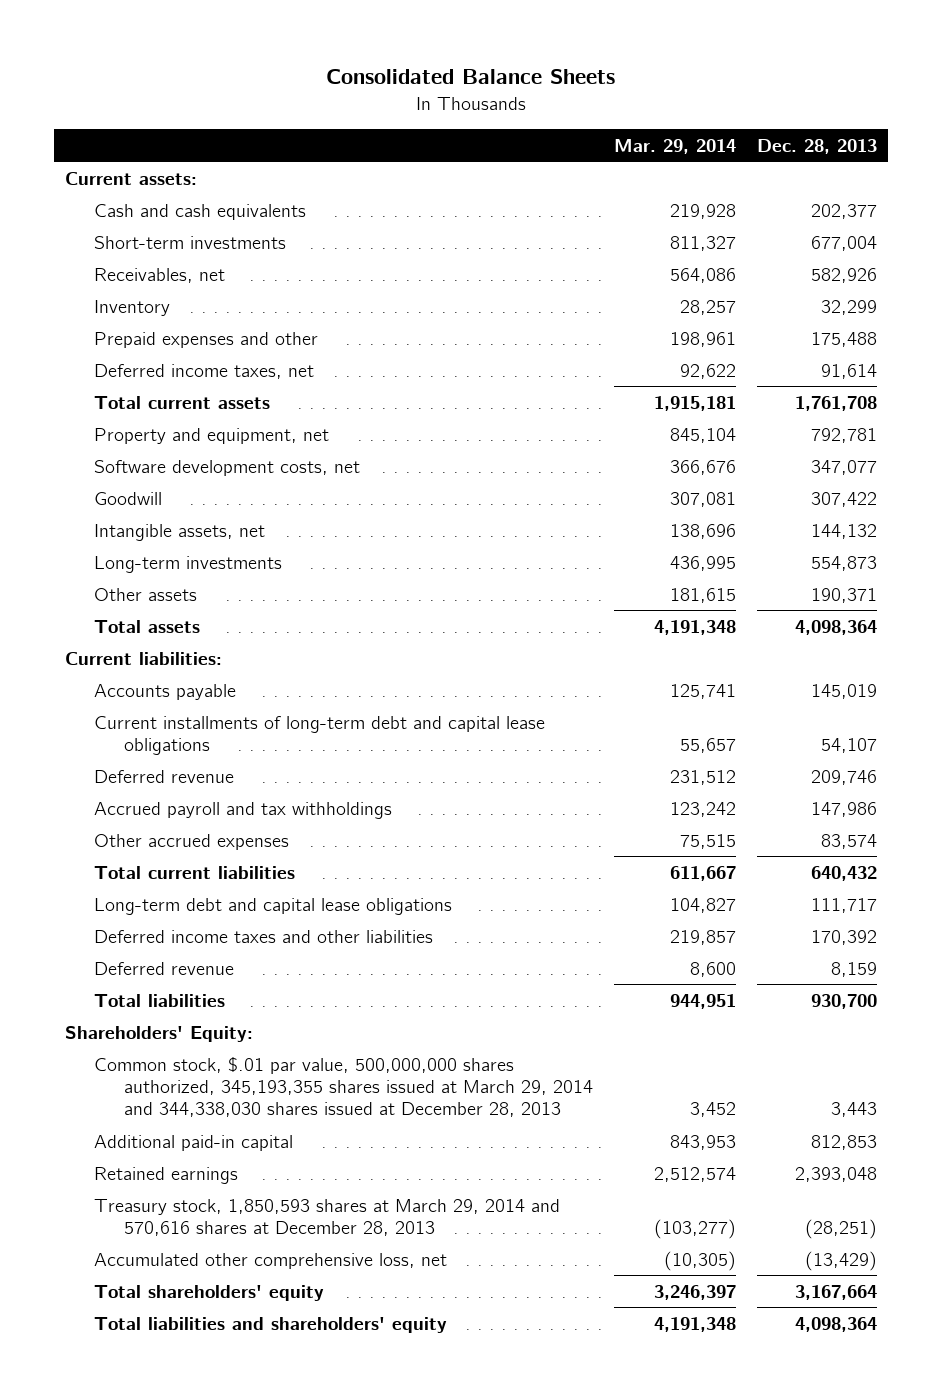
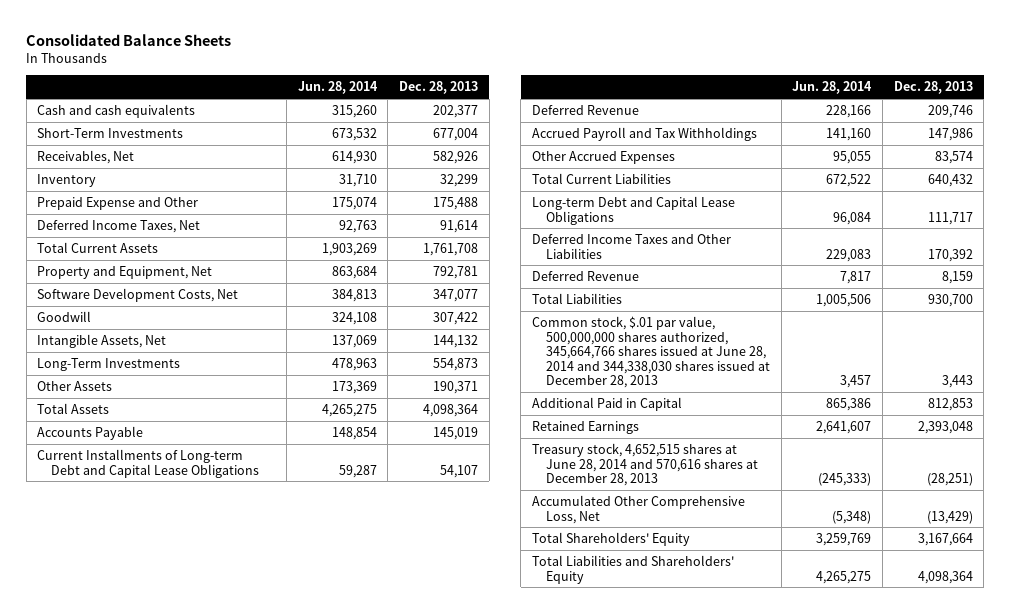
[614,138,737,154] Mar. 29, 2014 -> none
none -> [297,81,378,95] Jun. 28, 2014
[65,171,198,185] Current assets: -> none
[94,235,287,249] Short-term investments -> [37,127,184,138] Short-Term Investments
[94,267,226,283] Receivables, net -> [37,149,135,164] Receivables, Net
[94,331,319,348] Prepaid expenses and other -> [37,196,199,210] Prepaid Expense and Other
[94,363,315,379] Deferred income taxes, net -> [37,219,201,233] Deferred Income Taxes, Net
[94,395,271,409] Total current assets -> [37,241,159,253] Total Current Assets
[94,427,330,444] Property and equipment, net -> [37,265,213,279] Property and Equipment, Net
[94,459,361,476] Software development costs, net -> [37,287,239,302] Software Development Costs, Net
[65,651,223,665] Current liabilities: -> none
[65,1025,254,1042] Shareholders' Equity: -> none
[94,523,266,541] Intangible assets, net -> [37,333,167,348] Intangible Assets, Net
[94,555,283,573] Long-term investments -> [37,357,181,371] Long-Term Investments
[94,587,198,601] Other assets -> [37,380,113,391] Other Assets
[94,619,201,633] Total assets -> [37,402,110,414] Total Assets
[94,683,237,700] Accounts payable -> [37,425,144,440] Accounts Payable
[94,715,546,755] Current installments of long-term debt and capital lease obligations -> [37,448,260,478] Current Installments of Long-term Debt and Capital Lease Obligations
[94,769,235,783] Deferred revenue -> [532,104,640,115] Deferred Revenue
[94,801,393,819] Accrued payroll and tax withholdings -> [532,126,758,141] Accrued Payroll and Tax Withholdings
[94,833,290,850] Other accrued expenses -> [532,150,676,164] Other Accrued Expenses
[94,865,296,879] Total current liabilities -> [532,172,672,184] Total Current Liabilities
[94,897,453,915] Long-term debt and capital lease obligations -> [532,195,736,225] Long-term Debt and Capital Lease Obligations
[94,929,434,943] Deferred income taxes and other liabilities -> [532,233,732,259] Deferred Income Taxes and Other Liabilities
[94,961,235,975] Deferred revenue -> [532,270,640,281] Deferred Revenue
[94,993,226,1007] Total liabilities -> [532,292,623,304] Total Liabilities
[94,1056,593,1118] Common stock, $.01 par value, 500,000,000 shares authorized, 345,193,355 shares issued at March 29, 2014 and 344,338,030 shares issued at December 28, 2013 -> [532,315,770,389] Common stock, $.01 par value, 500,000,000 shares authorized, 345,664,766 shares issued at June 28, 2014 and 344,338,030 shares issued at December 28, 2013
[94,1134,294,1151] Additional paid-in capital -> [532,396,683,411] Additional Paid in Capital
[94,1166,239,1184] Retained earnings -> [532,420,640,434] Retained Earnings
[94,1198,561,1236] Treasury stock, 1,850,593 shares at March 29, 2014 and 570,616 shares at December 28, 2013 -> [532,442,758,487] Treasury stock, 4,652,515 shares at June 28, 2014 and 570,616 shares at December 28, 2013
[94,1252,448,1269] Accumulated other comprehensive loss, net -> [532,494,746,524] Accumulated Other Comprehensive Loss, Net
[94,1284,325,1301] Total shareholders' equity -> [532,531,691,546] Total Shareholders' Equity
[94,1316,448,1333] Total liabilities and shareholders' equity -> [532,554,735,584] Total Liabilities and Shareholders' Equity

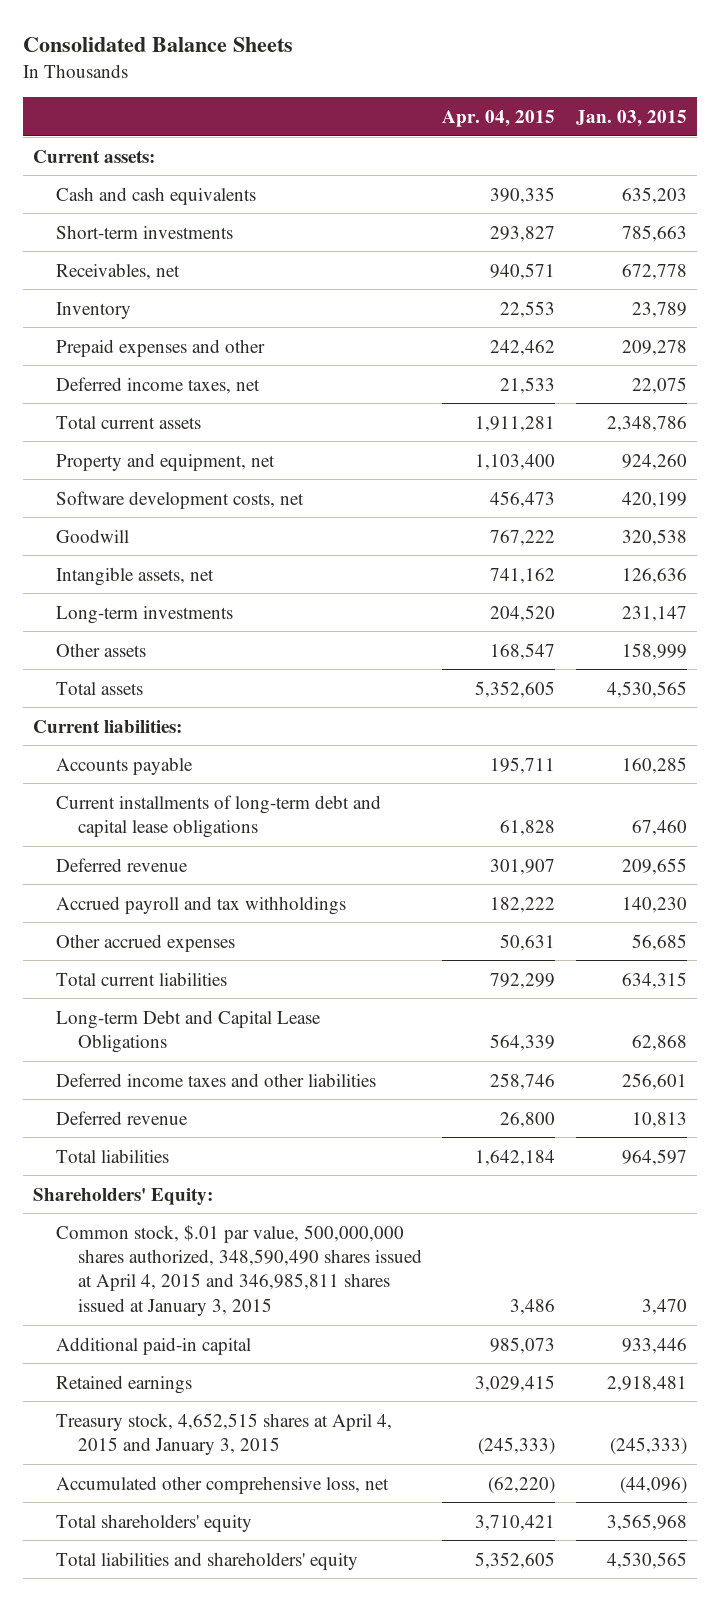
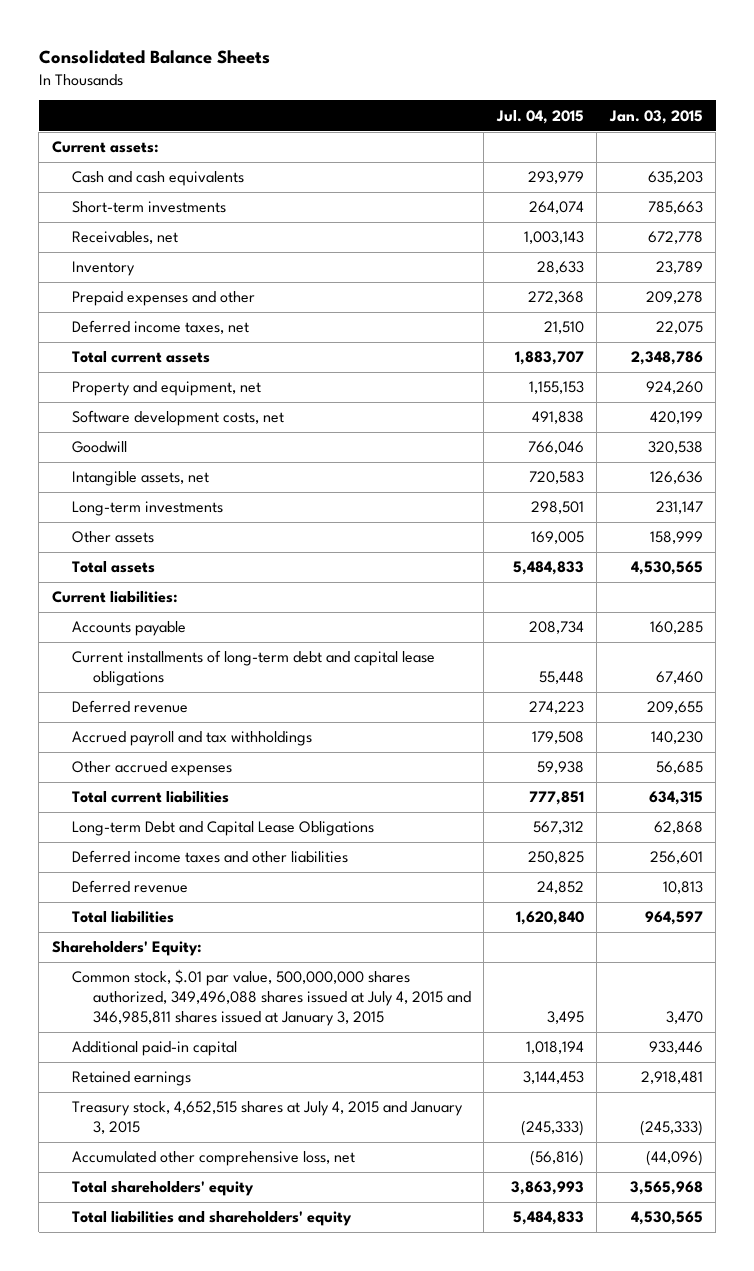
[442,109,556,127] Apr. 04, 2015 -> none
none -> [495,109,584,124] Jul. 04, 2015
[55,1224,423,1316] Common stock, $.01 par value, 500,000,000 shares authorized, 348,590,490 shares issued at April 4, 2015 and 346,985,811 shares issued at January 3, 2015 -> [72,969,471,1027] Common stock, $.01 par value, 500,000,000 shares authorized, 349,496,088 shares issued at July 4, 2015 and 346,985,811 shares issued at January 3, 2015
[55,1412,392,1455] Treasury stock, 4,652,515 shares at April 4, 2015 and January 3, 2015 -> [72,1101,464,1135] Treasury stock, 4,652,515 shares at July 4, 2015 and January 3, 2015

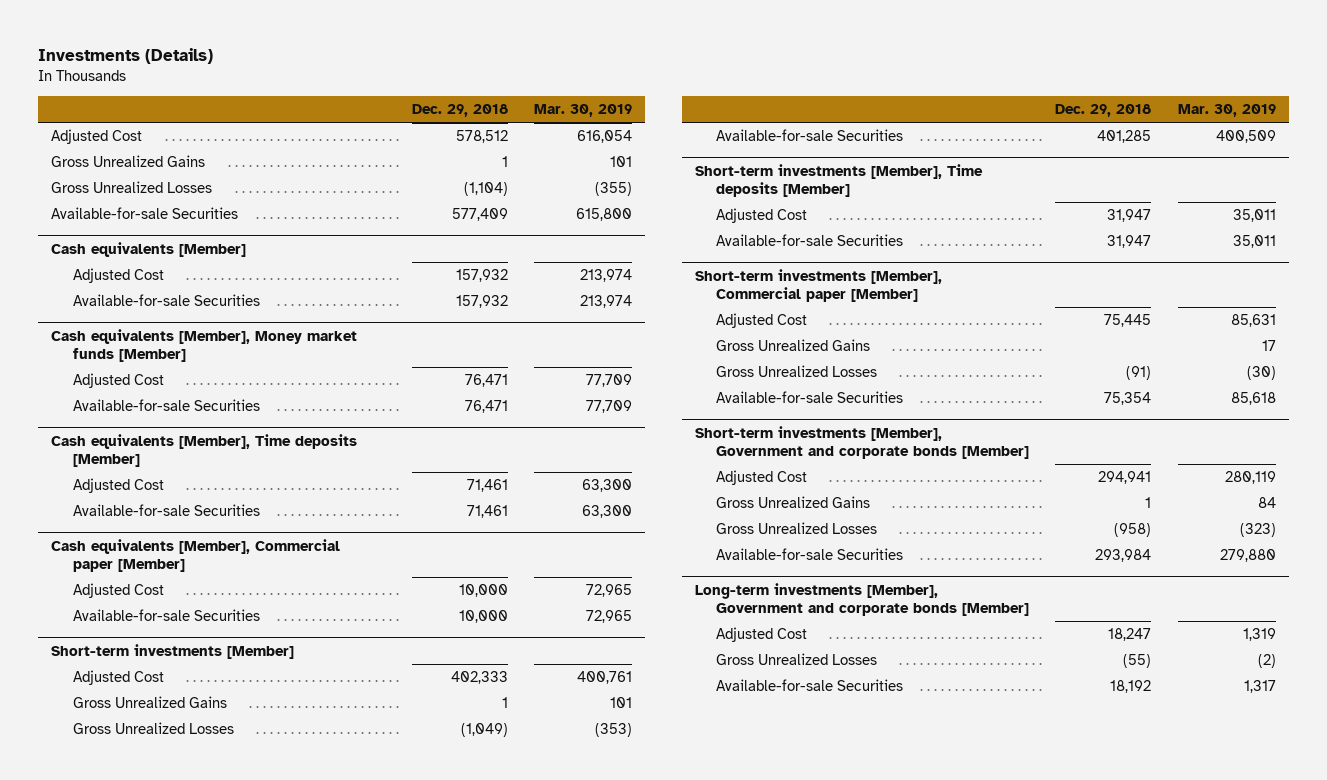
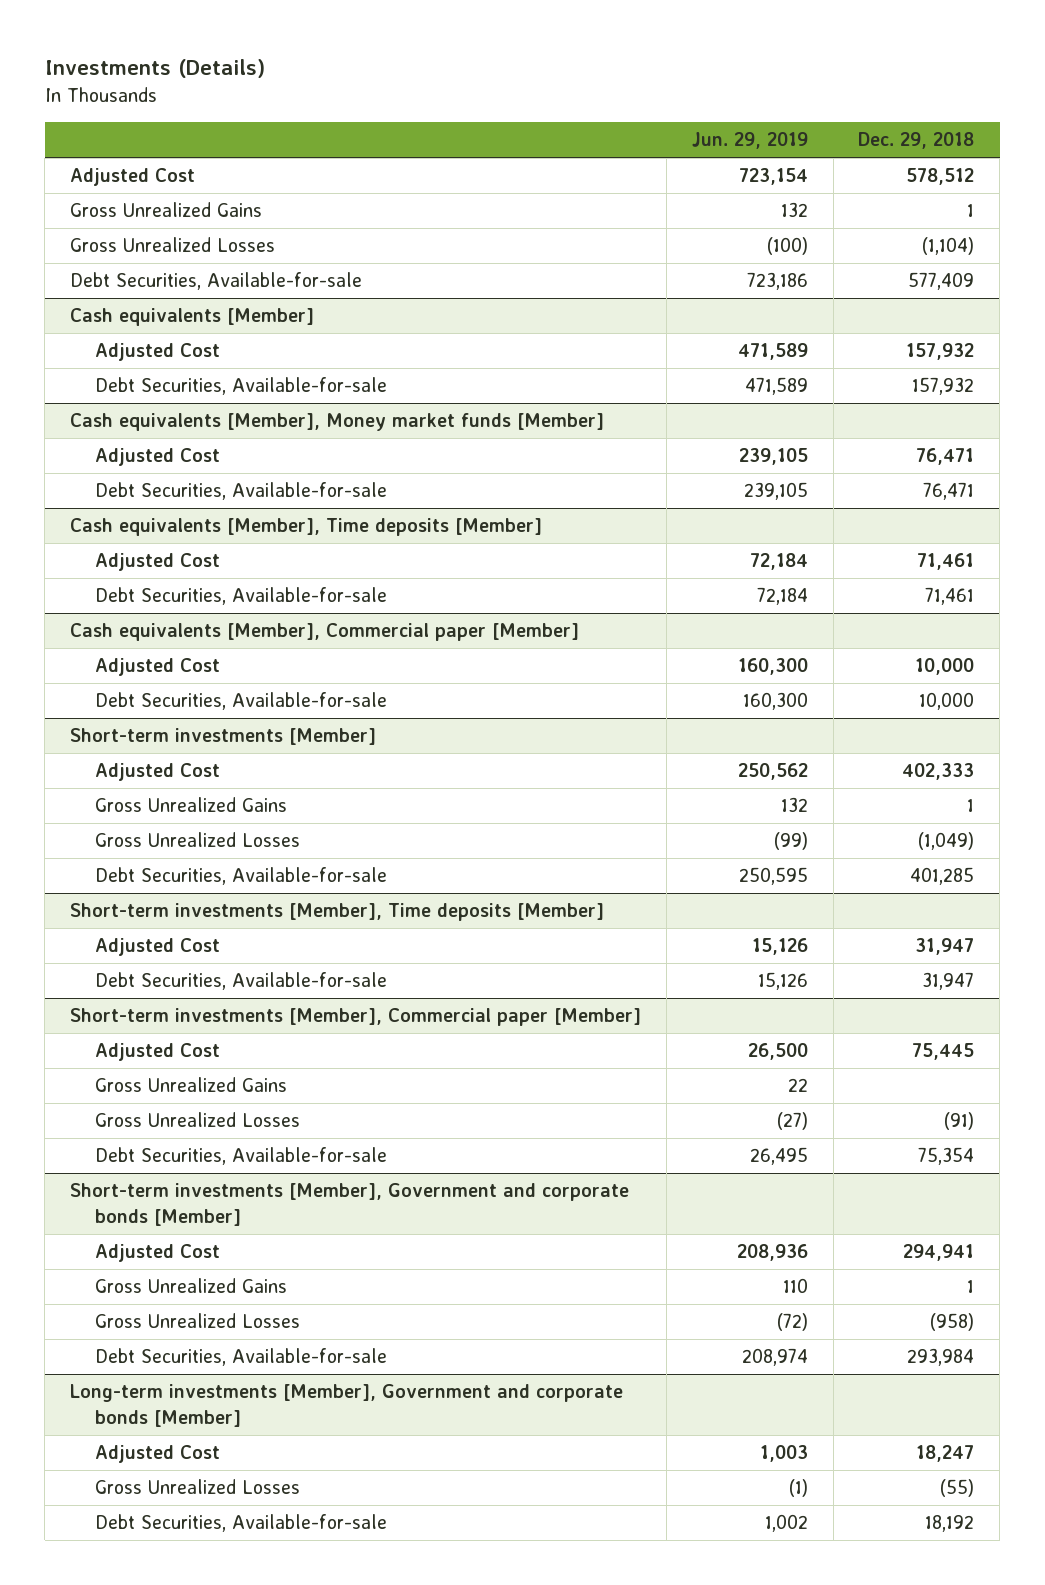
[533,104,632,118] Mar. 30, 2019 -> none
none -> [691,131,808,149] Jun. 29, 2019
[51,207,239,220] Available-for-sale Securities -> [70,272,363,291] Debt Securities, Available-for-sale
[72,294,260,307] Available-for-sale Securities -> [95,377,388,396] Debt Securities, Available-for-sale
[72,399,260,412] Available-for-sale Securities -> [95,482,388,501] Debt Securities, Available-for-sale
[72,504,260,517] Available-for-sale Securities -> [95,587,388,606] Debt Securities, Available-for-sale
[72,609,260,622] Available-for-sale Securities -> [95,692,388,711] Debt Securities, Available-for-sale
[716,129,904,142] Available-for-sale Securities -> [95,867,388,886] Debt Securities, Available-for-sale
[716,234,904,247] Available-for-sale Securities -> [95,972,388,991] Debt Securities, Available-for-sale
[716,391,904,404] Available-for-sale Securities -> [95,1147,388,1166] Debt Securities, Available-for-sale
[716,548,904,561] Available-for-sale Securities -> [95,1348,388,1367] Debt Securities, Available-for-sale
[716,679,904,692] Available-for-sale Securities -> [95,1514,388,1533] Debt Securities, Available-for-sale

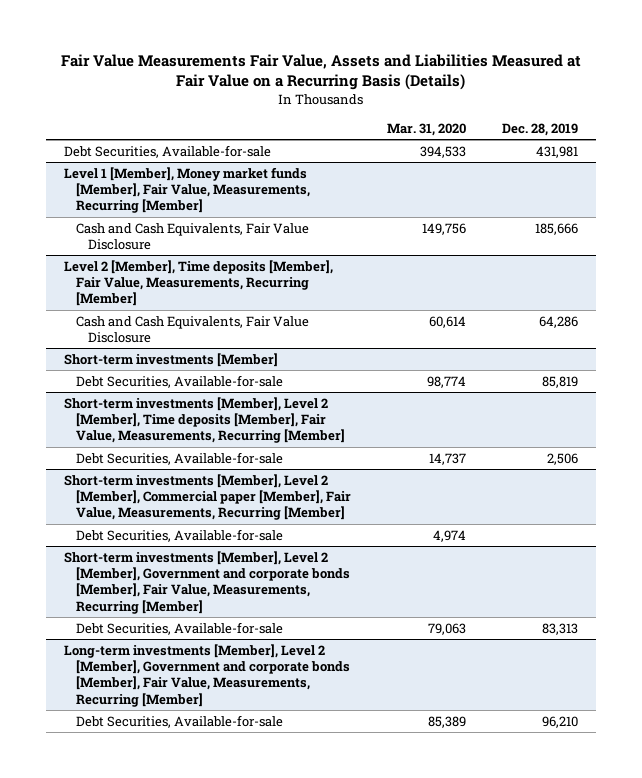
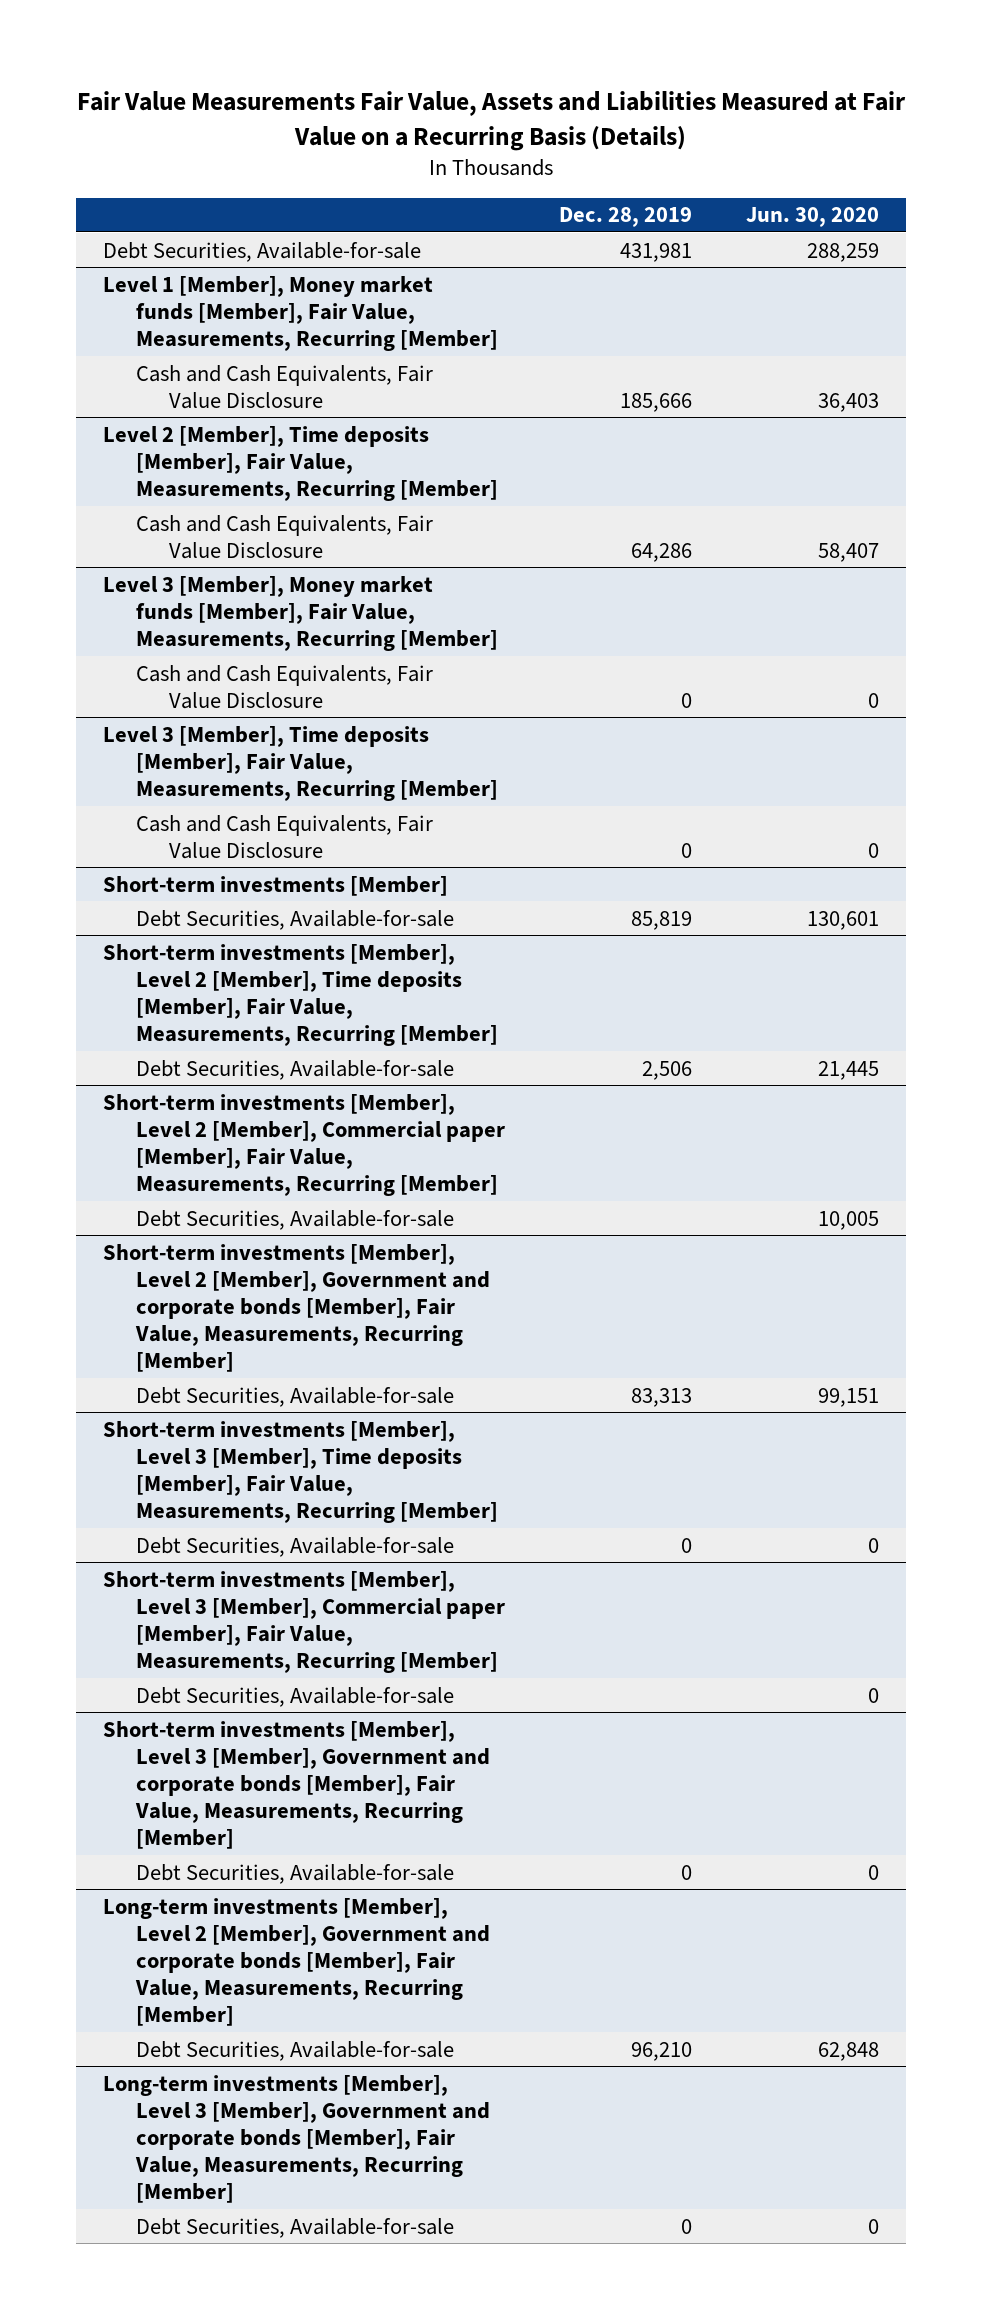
[386,122,466,136] Mar. 31, 2020 -> none
none -> [746,207,880,228] Jun. 30, 2020
none -> [102,575,498,651] Level 3 [Member], Money market funds [Member], Fair Value, Measurements, Recurring [Member]
none -> [135,664,433,709] Cash and Cash Equivalents, Fair Value Disclosure
none -> [102,725,498,801] Level 3 [Member], Time deposits [Member], Fair Value, Measurements, Recurring [Member]
none -> [135,814,433,859] Cash and Cash Equivalents, Fair Value Disclosure
none -> [102,1420,498,1523] Short-term investments [Member], Level 3 [Member], Time deposits [Member], Fair Value, Measurements, Recurring [Member]
none -> [135,1536,454,1557] Debt Securities, Available-for-sale
none -> [102,1570,505,1673] Short-term investments [Member], Level 3 [Member], Commercial paper [Member], Fair Value, Measurements, Recurring [Member]
none -> [135,1686,454,1707] Debt Securities, Available-for-sale
none -> [102,1720,490,1850] Short-term investments [Member], Level 3 [Member], Government and corporate bonds [Member], Fair Value, Measurements, Recurring [Member]
none -> [135,1863,454,1884] Debt Securities, Available-for-sale
none -> [102,2074,490,2204] Long-term investments [Member], Level 3 [Member], Government and corporate bonds [Member], Fair Value, Measurements, Recurring [Member]
none -> [135,2217,454,2238] Debt Securities, Available-for-sale

